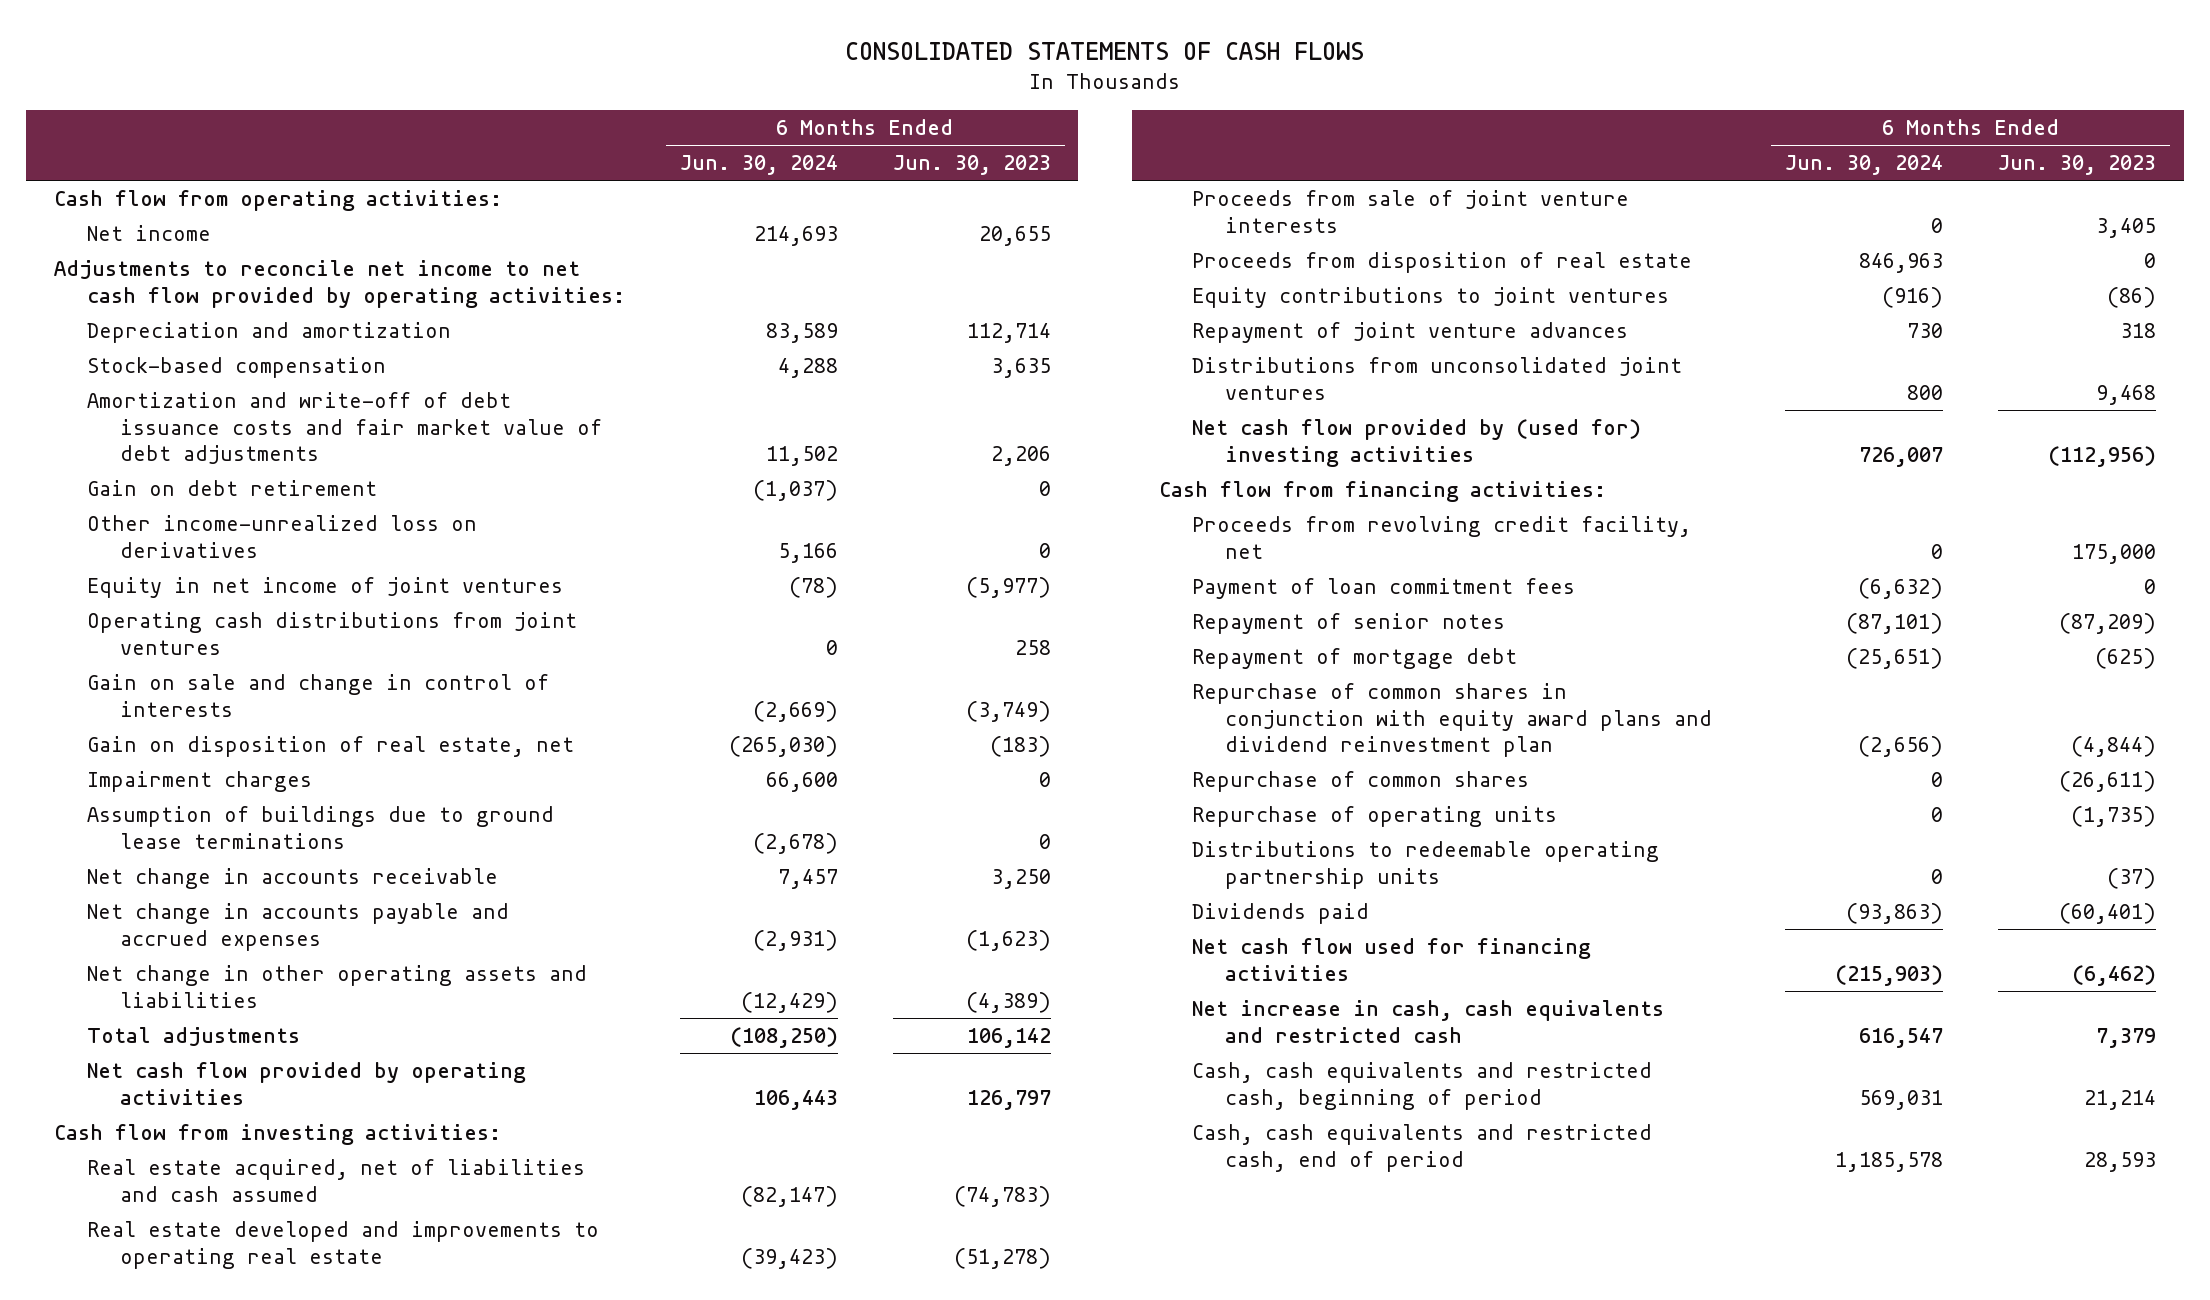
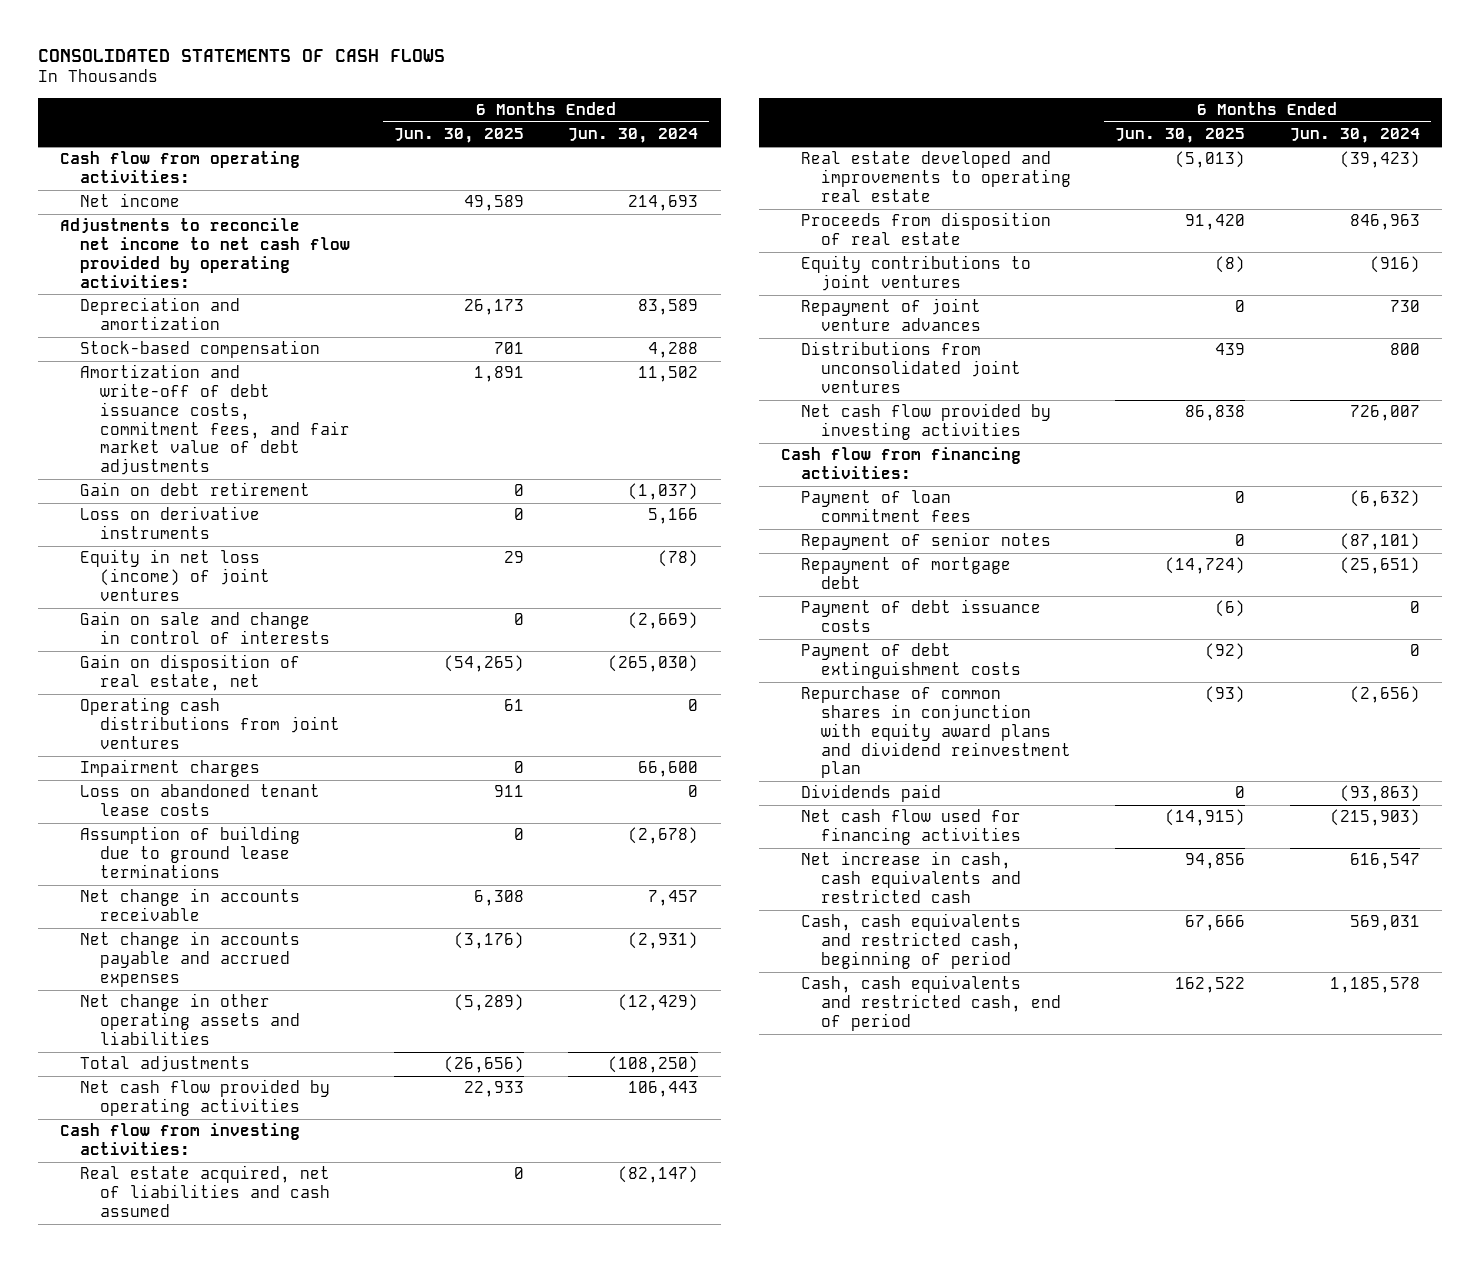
[892,155,1051,176] Jun. 30, 2023 -> none
none -> [394,128,525,144] Jun. 30, 2025
[86,391,602,465] Amortization and write-off of debt issuance costs and fair market value of debt adjustments -> [79,364,350,476] Amortization and write-off of debt issuance costs, commitment fees, and fair market value of debt adjustments
[86,514,477,558] Other income-unrealized loss on derivatives -> [79,506,260,540] Loss on derivative instruments
[86,576,563,598] Equity in net income of joint ventures -> [79,549,270,601] Equity in net loss (income) of joint ventures
[86,611,577,655] Operating cash distributions from joint ventures -> [79,697,340,749] Operating cash distributions from joint ventures
none -> [79,784,320,817] Loss on abandoned tenant lease costs
[86,805,554,849] Assumption of buildings due to ground lease terminations -> [79,826,300,878] Assumption of building due to ground lease terminations
[1192,189,1630,233] Proceeds from sale of joint venture interests -> none
[1192,418,1642,467] Net cash flow provided by (used for) investing activities -> [801,403,1052,441] Net cash flow provided by investing activities
[1192,515,1692,559] Proceeds from revolving credit facility, net -> none
none -> [801,599,1042,633] Payment of debt issuance costs
none -> [801,643,1022,680] Payment of debt extinguishment costs
[1192,770,1530,792] Repurchase of common shares -> none
[1192,805,1558,827] Repurchase of operating units -> none
[1192,840,1660,889] Distributions to redeemable operating partnership units -> none

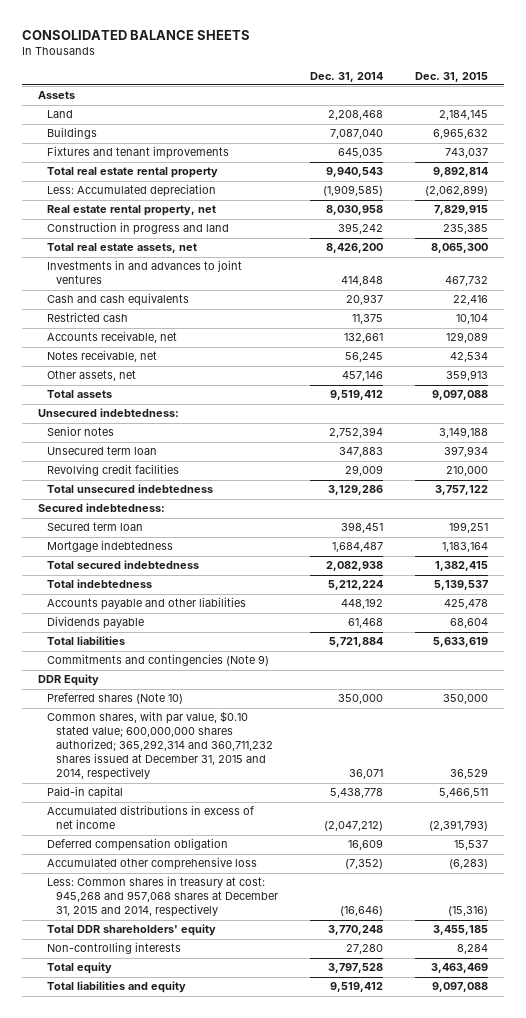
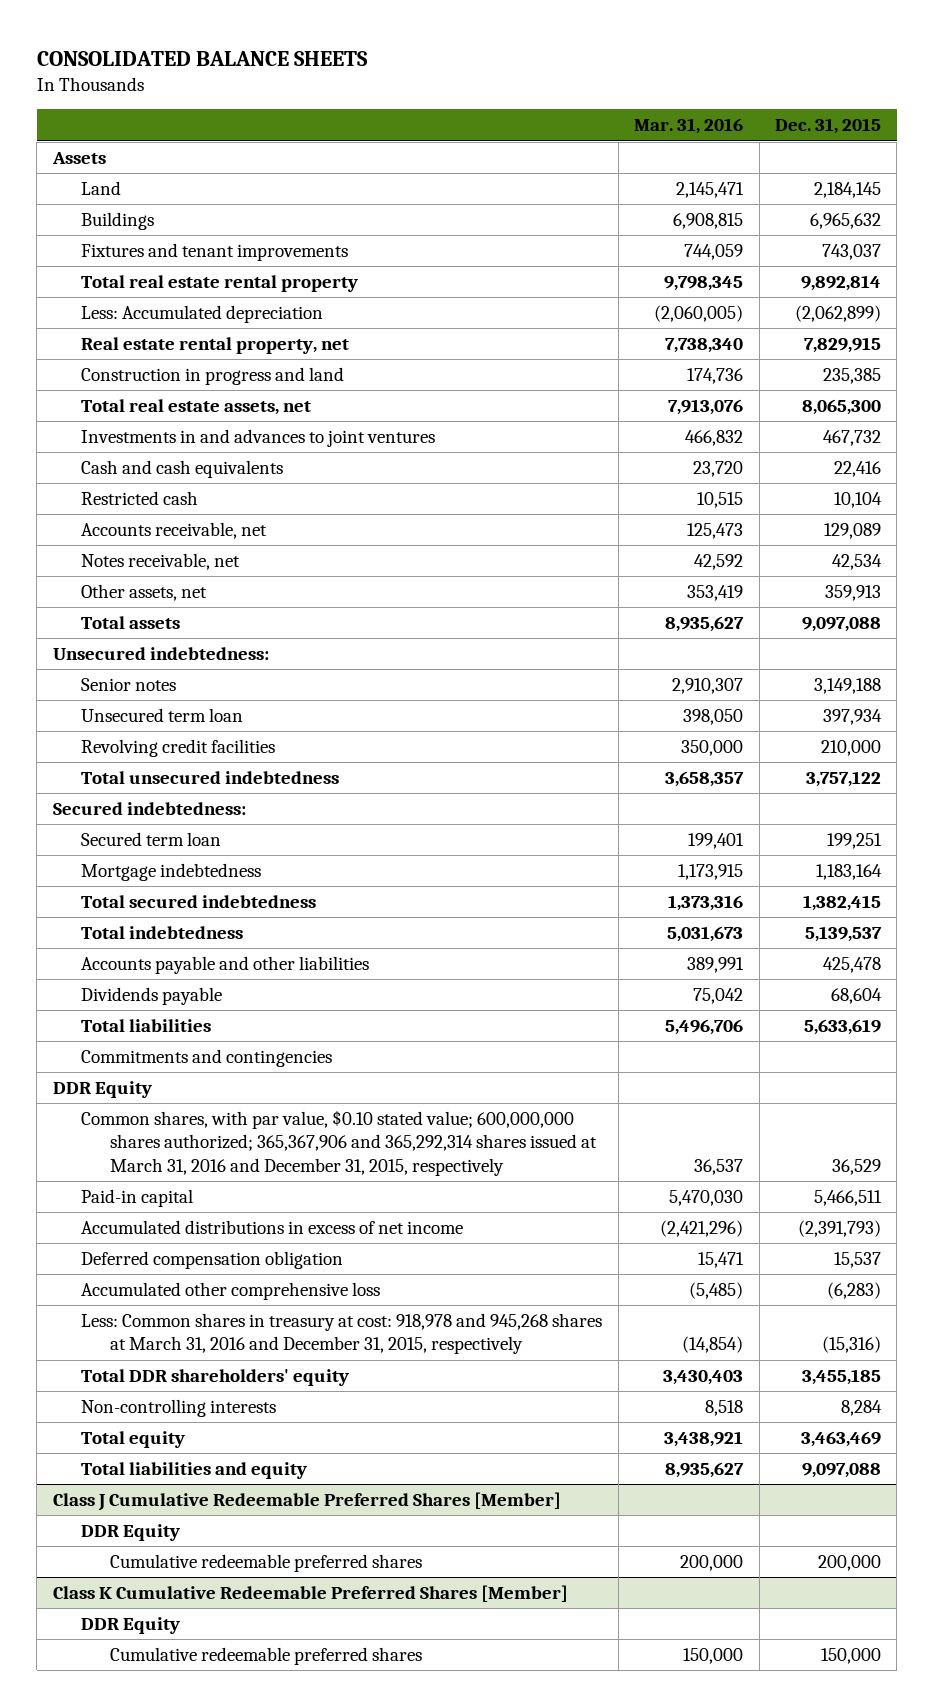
[309,71,383,82] Dec. 31, 2014 -> none
none -> [634,118,744,135] Mar. 31, 2016
[47,654,270,667] Commitments and contingencies (Note 9) -> [81,1048,333,1067] Commitments and contingencies
[47,693,184,705] Preferred shares (Note 10) -> none
[47,711,274,781] Common shares, with par value, $0.10 stated value; 600,000,000 shares authorized; 365,292,314 and 360,711,232 shares issued at December 31, 2015 and 2014, respectively -> [81,1109,597,1176] Common shares, with par value, $0.10 stated value; 600,000,000 shares authorized; 365,367,906 and 365,292,314 shares issued at March 31, 2016 and December 31, 2015, respectively
[47,876,279,918] Less: Common shares in treasury at cost: 945,268 and 957,068 shares at December 31, 2015 and 2014, respectively -> [81,1312,603,1355] Less: Common shares in treasury at cost: 918,978 and 945,268 shares at March 31, 2016 and December 31, 2015, respectively
none -> [52,1491,561,1511] Class J Cumulative Redeemable Preferred Shares [Member]
none -> [81,1523,181,1541] DDR Equity
none -> [109,1553,422,1572] Cumulative redeemable preferred shares
none -> [52,1584,568,1602] Class K Cumulative Redeemable Preferred Shares [Member]
none -> [81,1616,181,1634] DDR Equity
none -> [109,1646,422,1665] Cumulative redeemable preferred shares

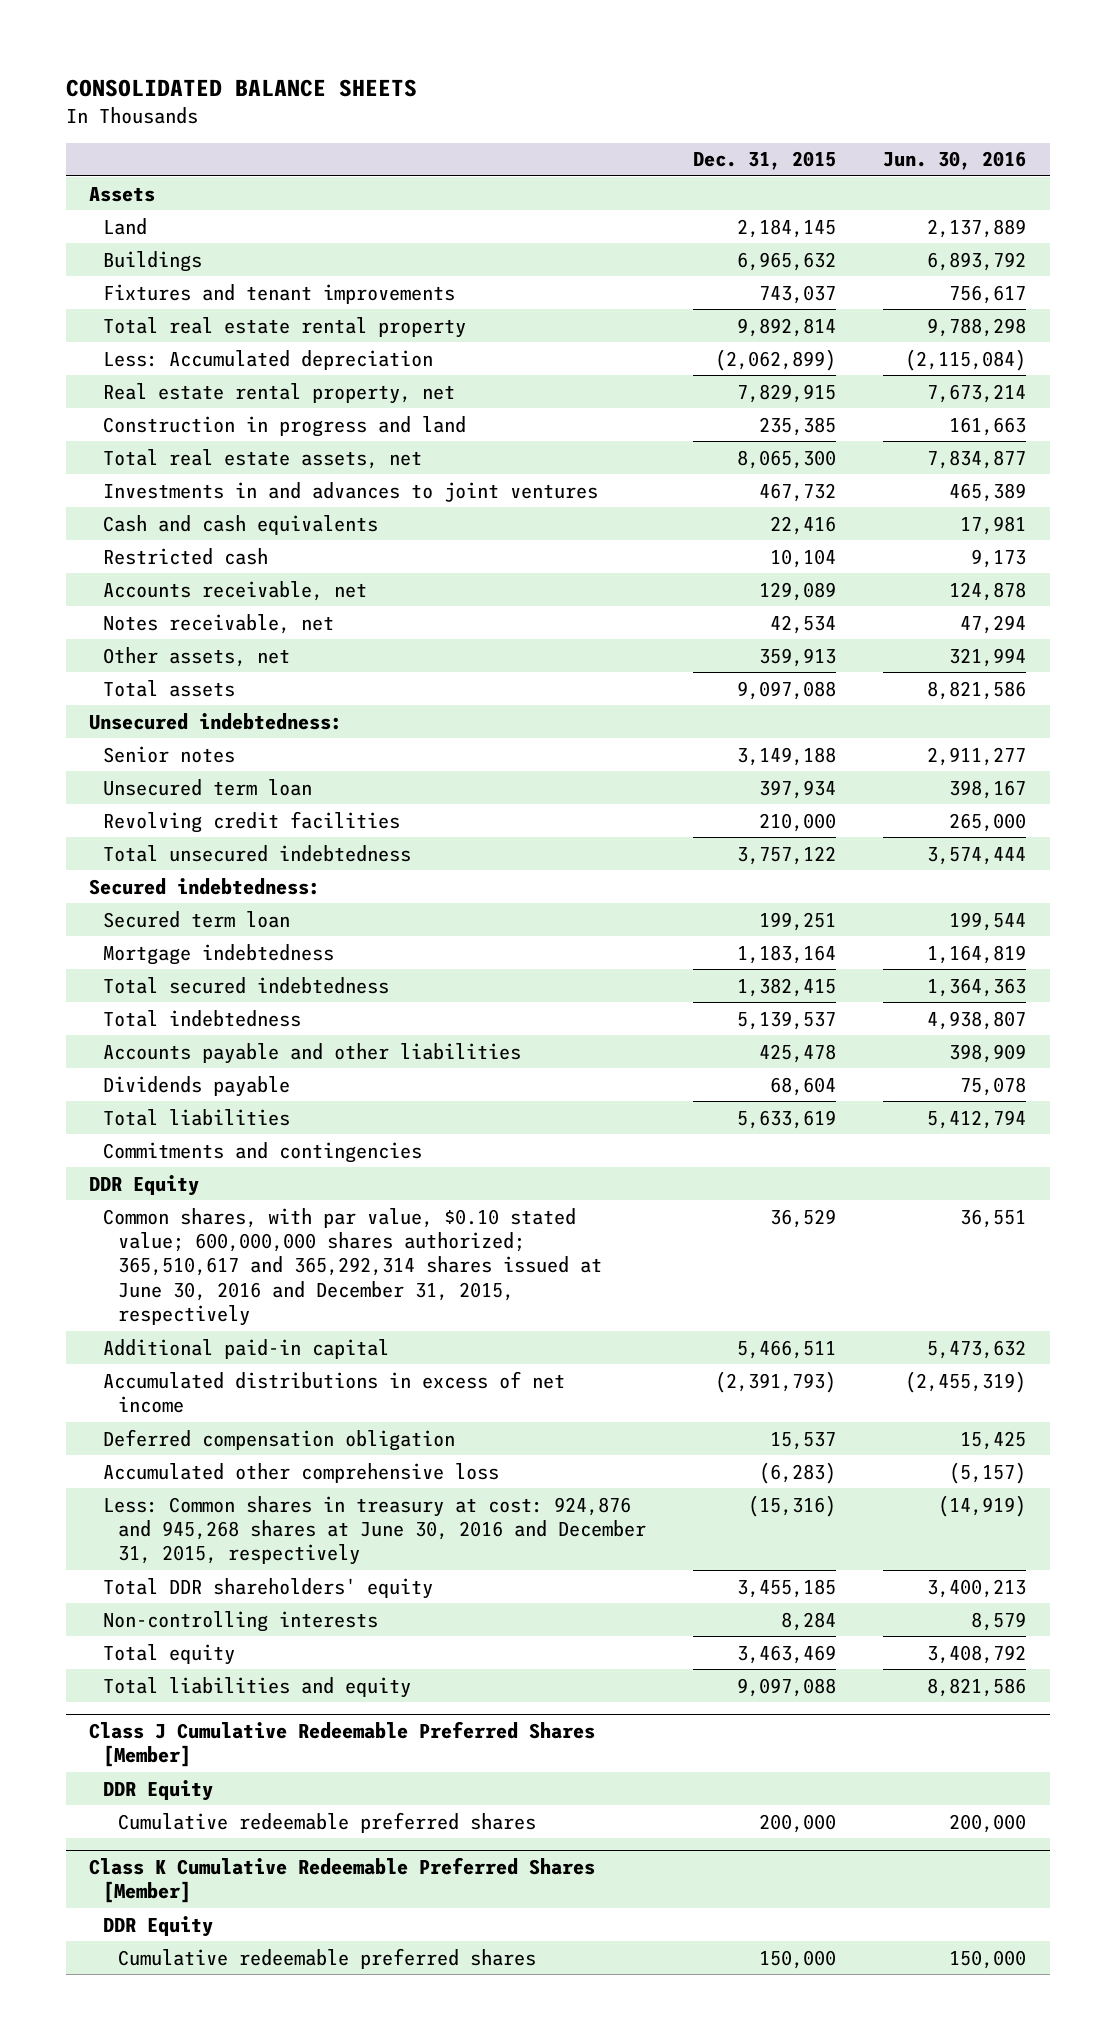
[634,118,744,135] Mar. 31, 2016 -> none
none -> [883,151,1027,171] Jun. 30, 2016
[81,1109,597,1176] Common shares, with par value, $0.10 stated value; 600,000,000 shares authorized; 365,367,906 and 365,292,314 shares issued at March 31, 2016 and December 31, 2015, respectively -> [103,1207,602,1327] Common shares, with par value, $0.10 stated value; 600,000,000 shares authorized; 365,510,617 and 365,292,314 shares issued at June 30, 2016 and December 31, 2015, respectively
[81,1188,194,1207] Paid-in capital -> [103,1338,390,1359] Additional paid-in capital
[81,1312,603,1355] Less: Common shares in treasury at cost: 918,978 and 945,268 shares at March 31, 2016 and December 31, 2015, respectively -> [103,1495,646,1566] Less: Common shares in treasury at cost: 924,876 and 945,268 shares at June 30, 2016 and December 31, 2015, respectively

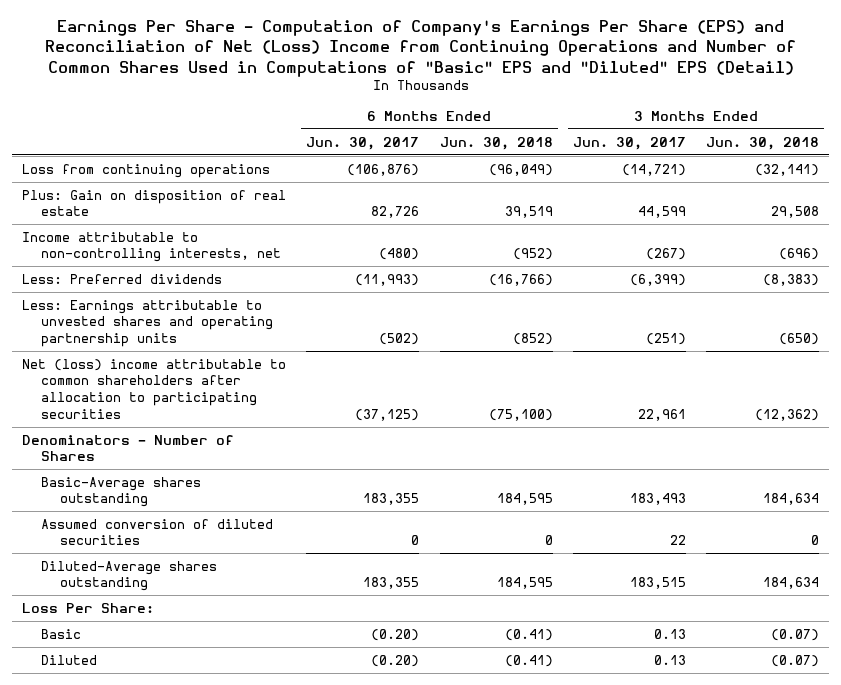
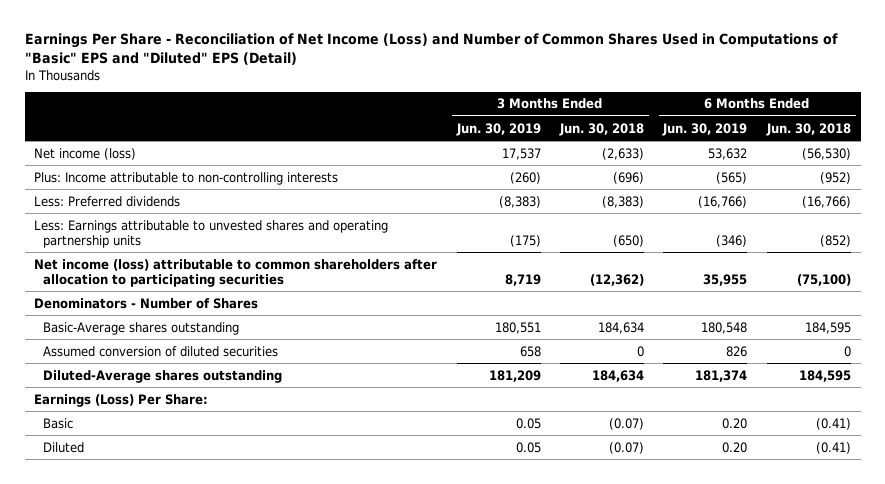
[44,20,796,77] Earnings Per Share - Computation of Company's Earnings Per Share (EPS) and Reconciliation of Net (Loss) Income from Continuing Operations and Number of Common Shares Used in Computations of "Basic" EPS and "Diluted" EPS (Detail) -> [24,32,838,65] Earnings Per Share - Reconciliation of Net Income (Loss) and Number of Common Shares Used in Computations of "Basic" EPS and "Diluted" EPS (Detail)
[306,136,420,150] Jun. 30, 2017 -> none
[572,136,686,150] Jun. 30, 2017 -> none
none -> [455,122,541,136] Jun. 30, 2019
none -> [662,122,748,136] Jun. 30, 2019
[22,163,271,178] Loss from continuing operations -> none
[22,189,287,217] Plus: Gain on disposition of real estate -> none
none -> [34,147,137,160] Net income (loss)
[22,231,281,263] Income attributable to non-controlling interests, net -> [34,171,339,185] Plus: Income attributable to non-controlling interests
[22,358,287,419] Net (loss) income attributable to common shareholders after allocation to participating securities -> [34,258,438,287] Net income (loss) attributable to common shareholders after allocation to participating securities
[22,602,155,613] Loss Per Share: -> [34,393,209,407] Earnings (Loss) Per Share:

